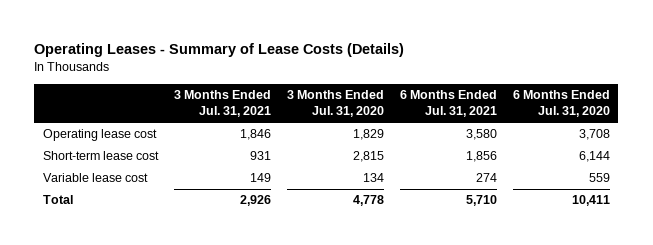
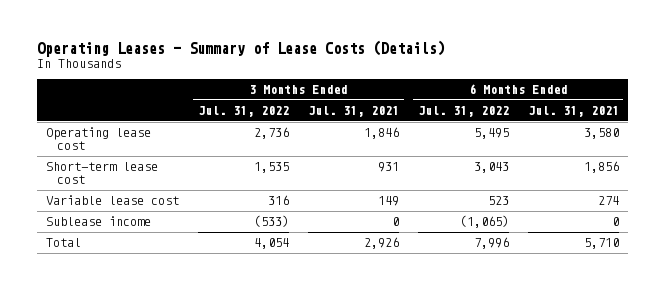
[286,90,384,118] 3 Months Ended Jul. 31, 2020 -> none
[513,90,611,118] 6 Months Ended Jul. 31, 2020 -> none
none -> [198,106,290,118] Jul. 31, 2022
none -> [417,106,509,118] Jul. 31, 2022
none -> [46,216,152,227] Sublease income

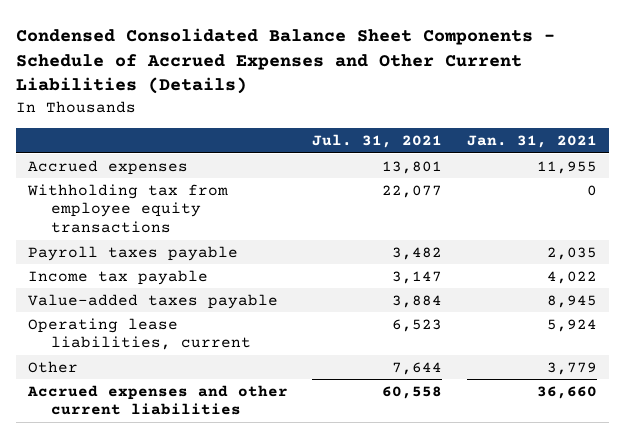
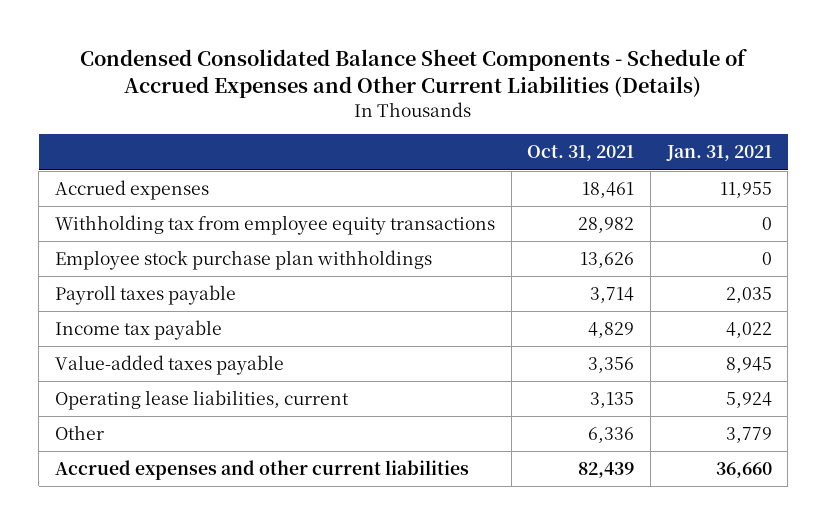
[312,134,443,149] Jul. 31, 2021 -> none
none -> [527,145,635,162] Oct. 31, 2021
none -> [54,250,432,271] Employee stock purchase plan withholdings

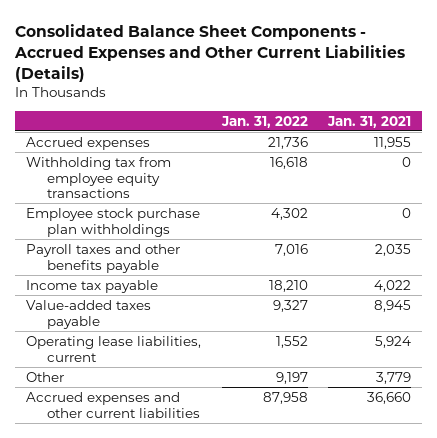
[80,48,748,99] Condensed Consolidated Balance Sheet Components - Schedule of Accrued Expenses and Other Current Liabilities (Details) -> [14,23,406,83] Consolidated Balance Sheet Components - Accrued Expenses and Other Current Liabilities (Details)
[527,145,635,162] Oct. 31, 2021 -> none
none -> [220,115,308,128] Jan. 31, 2022
[54,285,236,306] Payroll taxes payable -> [25,243,180,273] Payroll taxes and other benefits payable

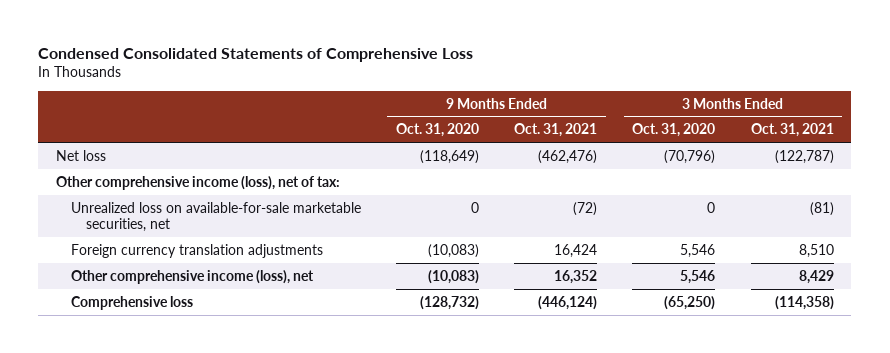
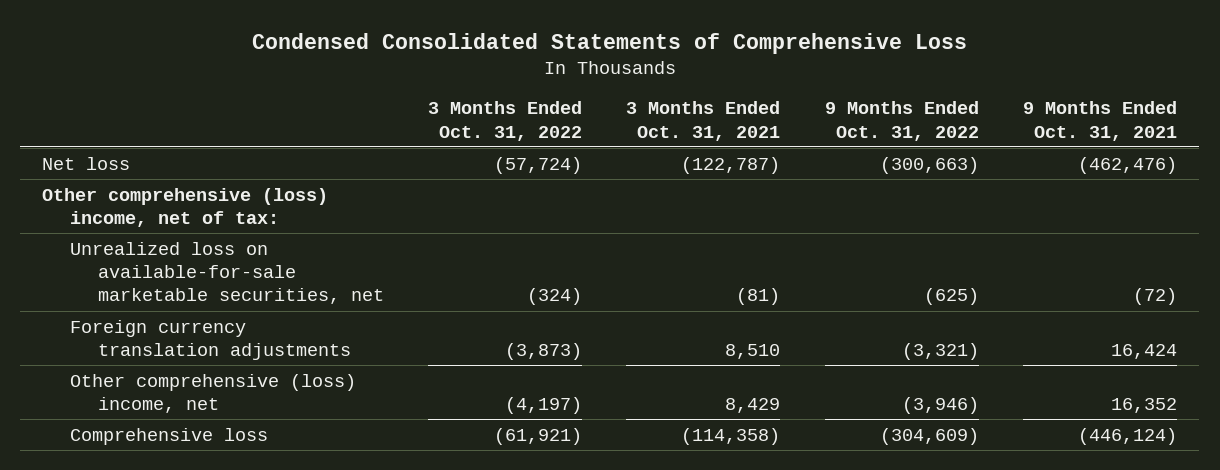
[396,123,480,138] Oct. 31, 2020 -> none
[632,123,716,138] Oct. 31, 2020 -> none
none -> [428,101,583,141] 3 Months Ended Oct. 31, 2022
none -> [824,101,979,141] 9 Months Ended Oct. 31, 2022
[56,175,341,190] Other comprehensive income (loss), net of tax: -> [42,187,329,227] Other comprehensive (loss) income, net of tax:
[71,269,315,284] Other comprehensive income (loss), net -> [70,373,357,413] Other comprehensive (loss) income, net

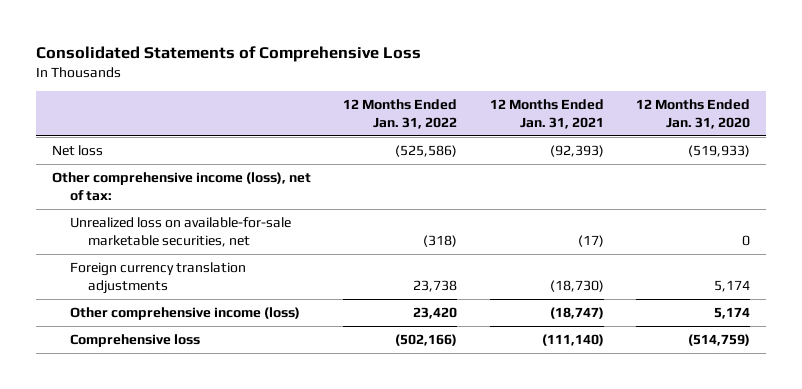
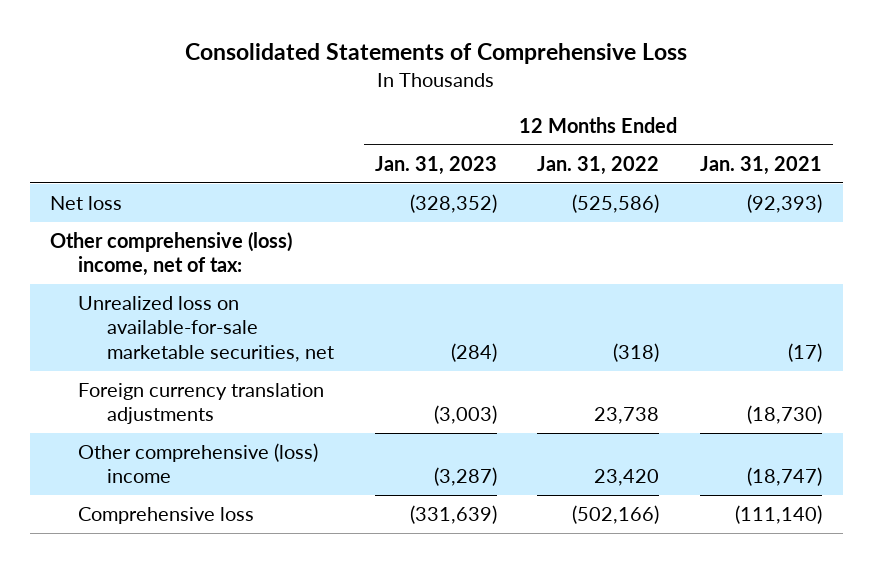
[635,98,750,129] 12 Months Ended Jan. 31, 2020 -> none
none -> [374,155,497,175] Jan. 31, 2023
[51,171,311,201] Other comprehensive income (loss), net of tax: -> [50,232,293,277] Other comprehensive (loss) income, net of tax:
[69,306,300,320] Other comprehensive income (loss) -> [78,443,319,484] Other comprehensive (loss) income

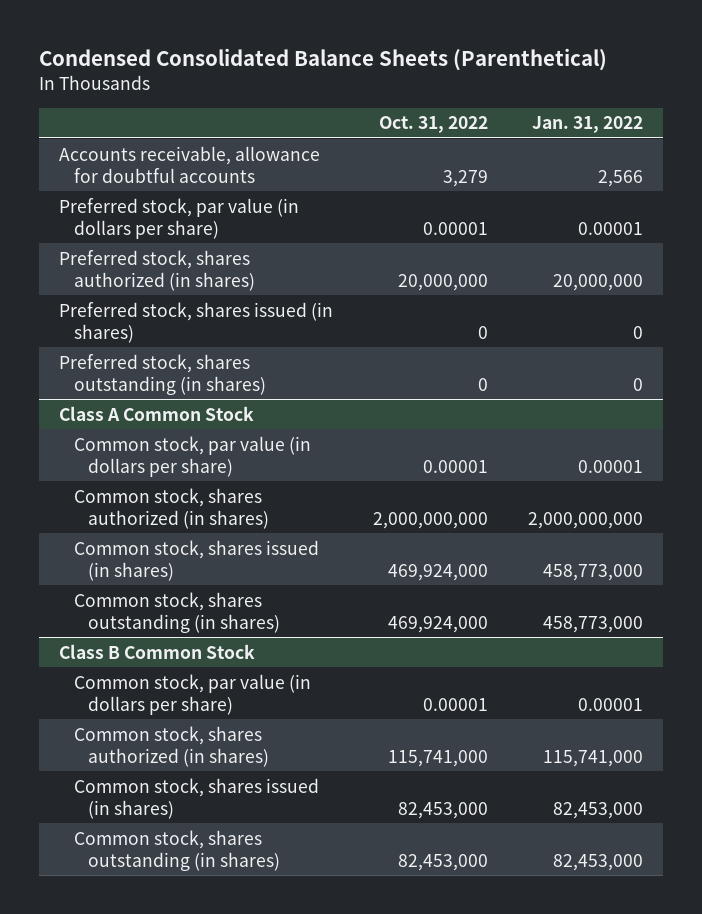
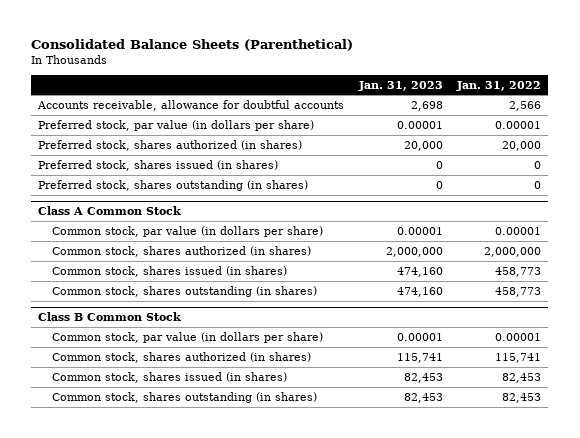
[38,48,607,72] Condensed Consolidated Balance Sheets (Parenthetical) -> [31,38,354,51] Consolidated Balance Sheets (Parenthetical)
[378,116,488,134] Oct. 31, 2022 -> none
none -> [357,80,443,91] Jan. 31, 2023
[552,273,643,291] 20,000,000 -> [502,140,542,151] 20,000
[527,511,643,529] 2,000,000,000 -> [484,246,542,257] 2,000,000
[542,563,643,581] 458,773,000 -> [495,266,542,277] 458,773
[542,615,643,633] 458,773,000 -> [495,286,542,297] 458,773
[542,749,643,767] 115,741,000 -> [495,352,542,363] 115,741
[552,801,643,819] 82,453,000 -> [502,372,542,383] 82,453
[552,853,643,871] 82,453,000 -> [502,392,542,403] 82,453

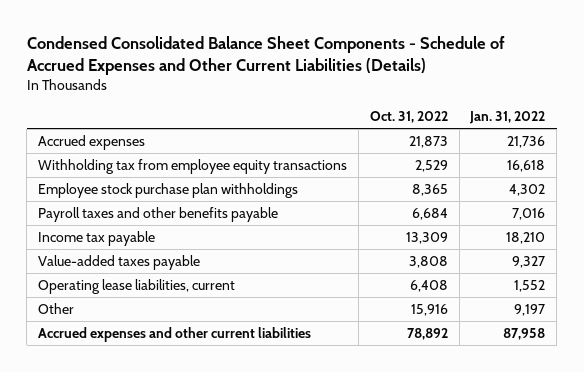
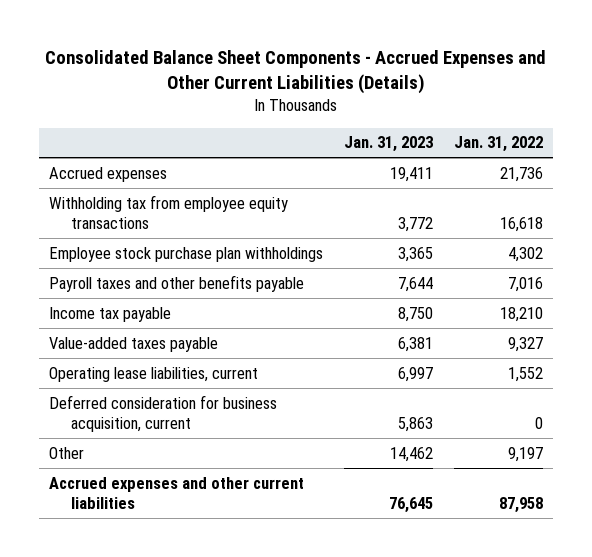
[26,35,505,75] Condensed Consolidated Balance Sheet Components - Schedule of Accrued Expenses and Other Current Liabilities (Details) -> [45,50,547,95] Consolidated Balance Sheet Components - Accrued Expenses and Other Current Liabilities (Details)
[369,111,448,124] Oct. 31, 2022 -> none
none -> [344,136,434,153] Jan. 31, 2023
none -> [49,394,278,433] Deferred consideration for business acquisition, current

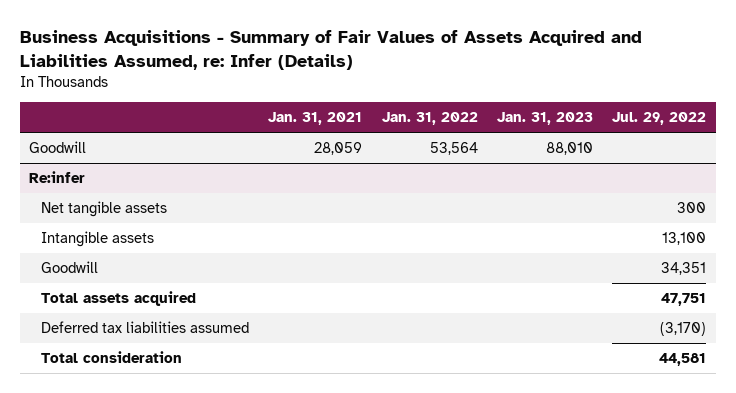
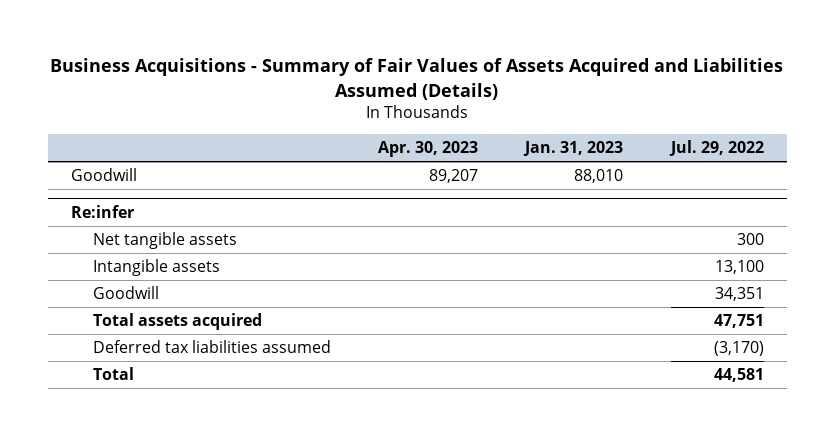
[19,30,642,70] Business Acquisitions - Summary of Fair Values of Assets Acquired and Liabilities Assumed, re: Infer (Details) -> [50,58,784,100] Business Acquisitions - Summary of Fair Values of Assets Acquired and Liabilities Assumed (Details)
[268,112,363,126] Jan. 31, 2021 -> none
[381,112,478,126] Jan. 31, 2022 -> none
none -> [378,141,479,158] Apr. 30, 2023
[41,351,183,364] Total consideration -> [93,367,135,381] Total

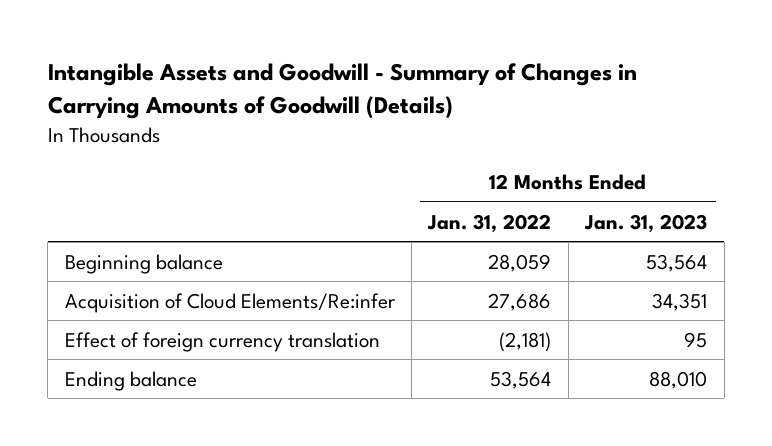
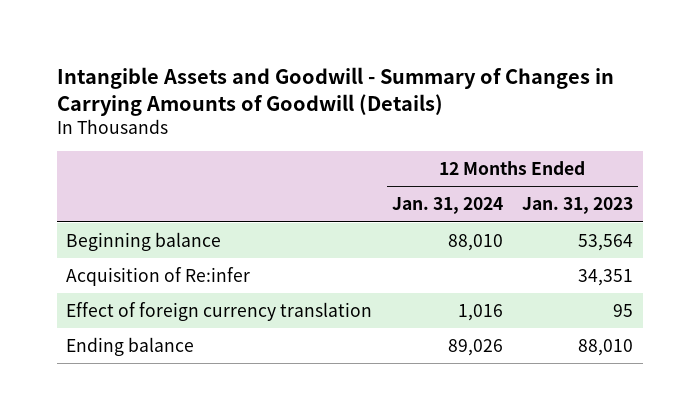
[427,213,552,233] Jan. 31, 2022 -> none
none -> [391,197,503,215] Jan. 31, 2024
[64,292,396,313] Acquisition of Cloud Elements/Re:infer -> [66,266,251,286] Acquisition of Re:infer

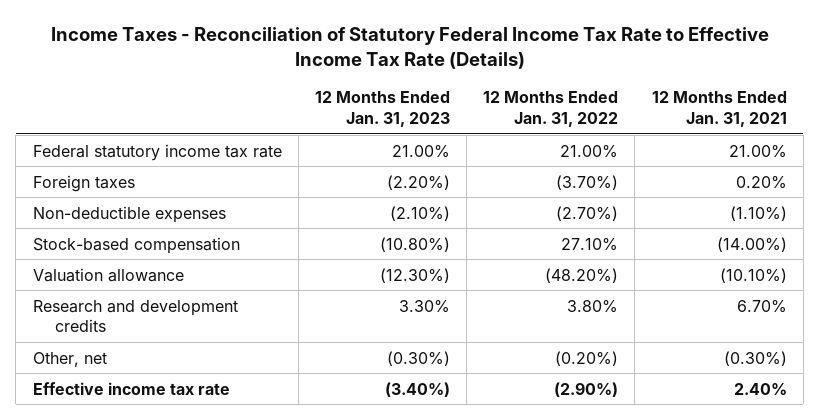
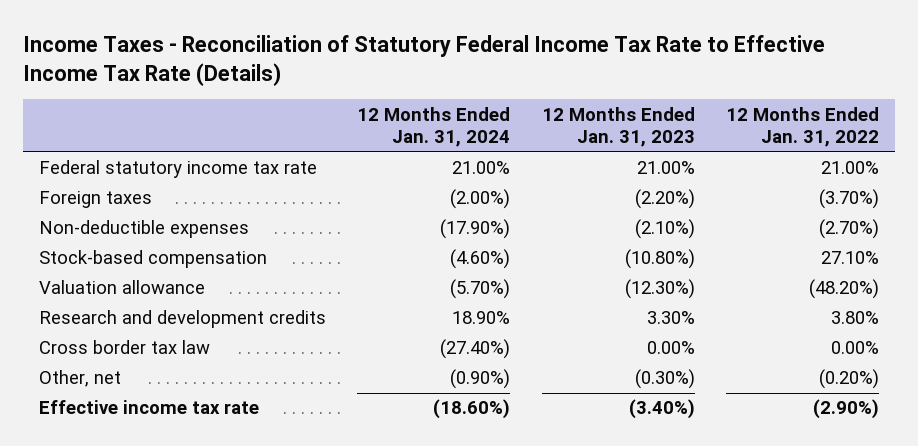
[651,91,787,128] 12 Months Ended Jan. 31, 2021 -> none
none -> [357,106,511,148] 12 Months Ended Jan. 31, 2024
none -> [38,340,210,355] Cross border tax law

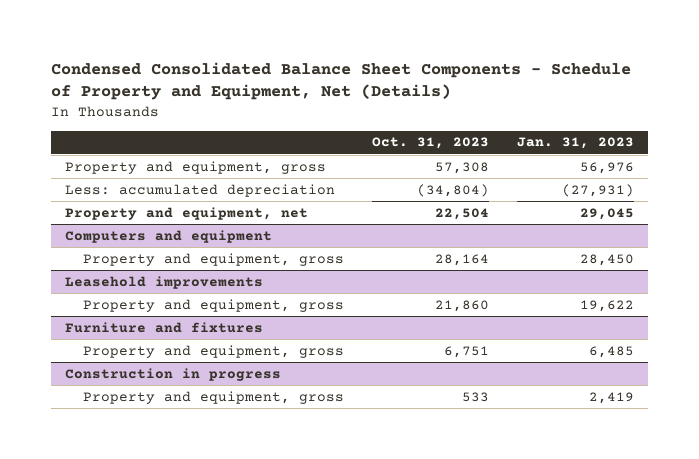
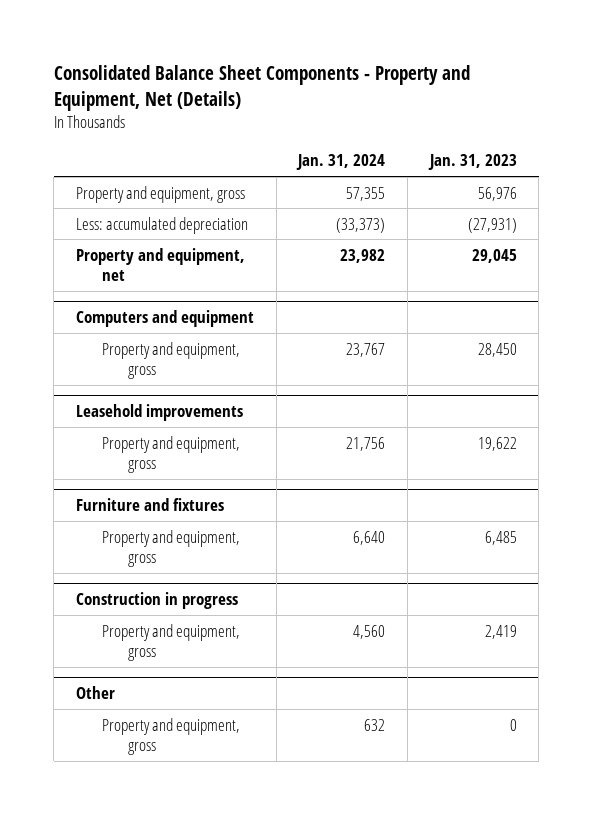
[50,61,631,101] Condensed Consolidated Balance Sheet Components - Schedule of Property and Equipment, Net (Details) -> [53,64,470,111] Consolidated Balance Sheet Components - Property and Equipment, Net (Details)
[371,137,489,150] Oct. 31, 2023 -> none
none -> [296,154,386,171] Jan. 31, 2024
none -> [76,685,116,699] Other
none -> [101,717,240,756] Property and equipment, gross

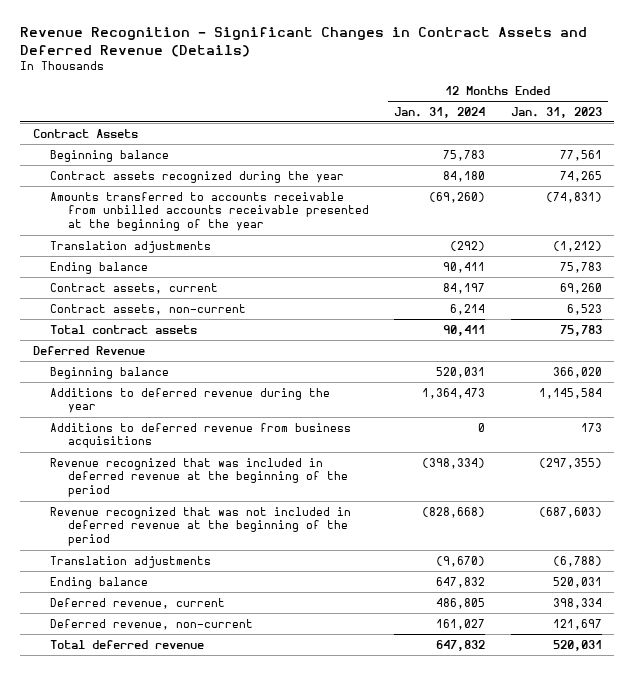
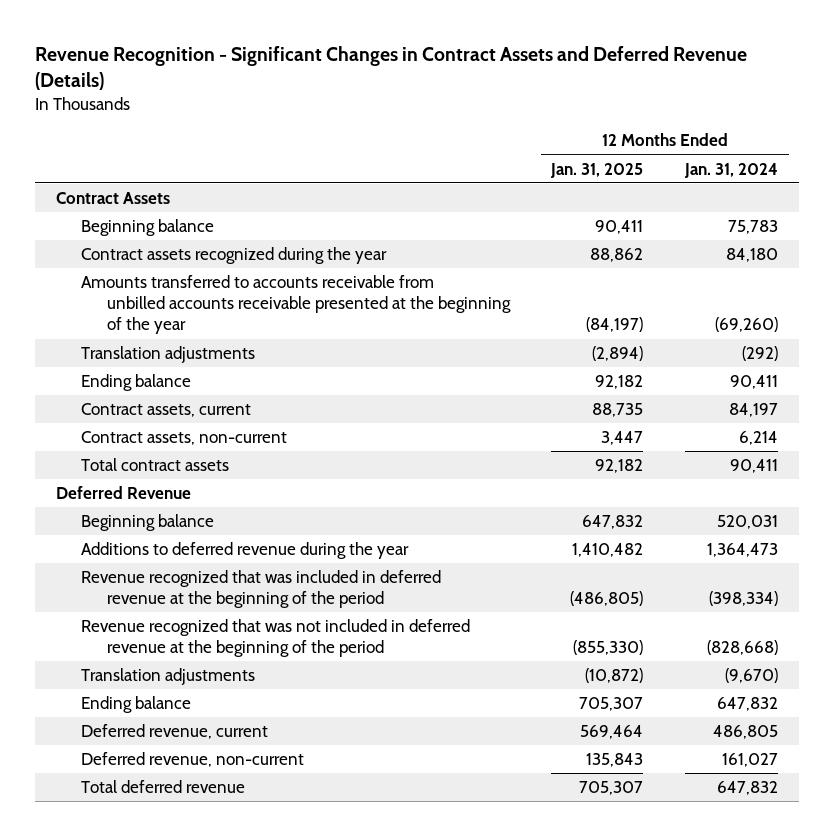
[510,106,602,118] Jan. 31, 2023 -> none
none -> [550,162,644,178] Jan. 31, 2025
[50,422,352,449] Additions to deferred revenue from business acquisitions -> none

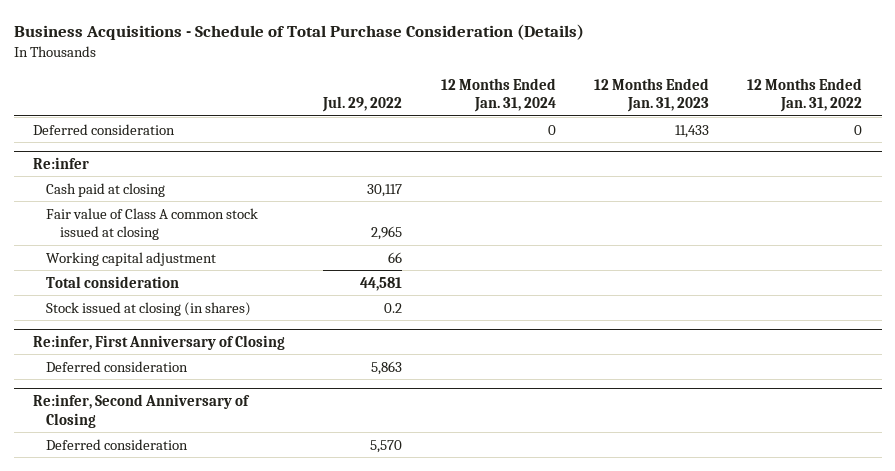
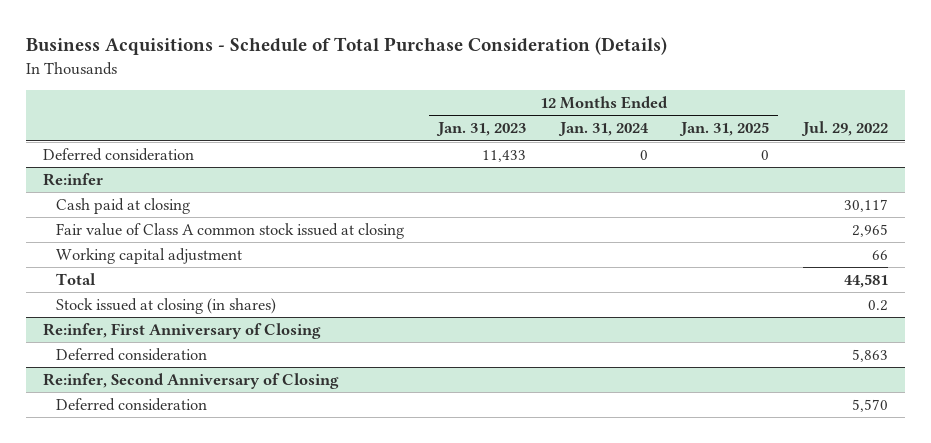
[747,77,863,113] 12 Months Ended Jan. 31, 2022 -> none
none -> [679,122,770,137] Jan. 31, 2025
[46,275,180,288] Total consideration -> [55,272,96,285] Total

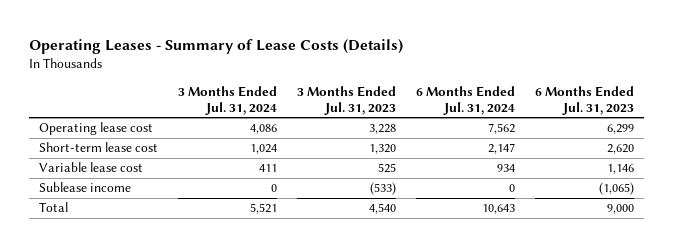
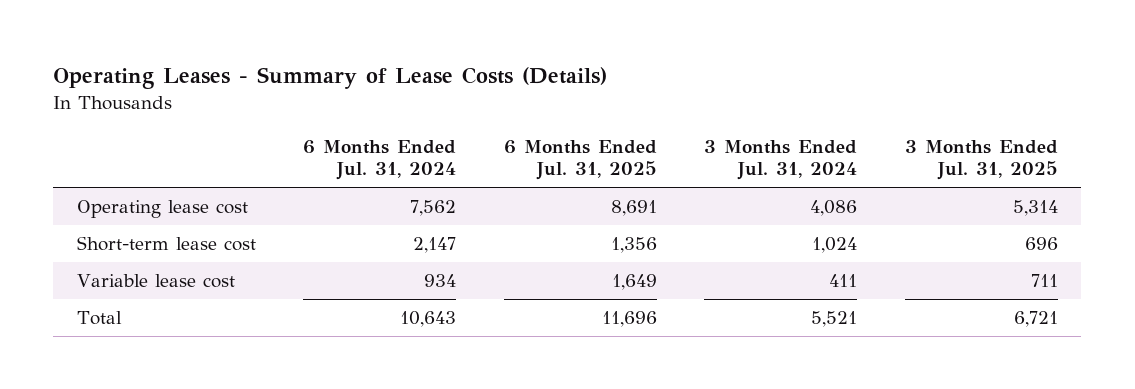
[297,86,397,115] 3 Months Ended Jul. 31, 2023 -> none
[535,86,635,115] 6 Months Ended Jul. 31, 2023 -> none
none -> [503,139,657,181] 6 Months Ended Jul. 31, 2025
none -> [904,139,1058,181] 3 Months Ended Jul. 31, 2025
[39,182,132,193] Sublease income -> none

